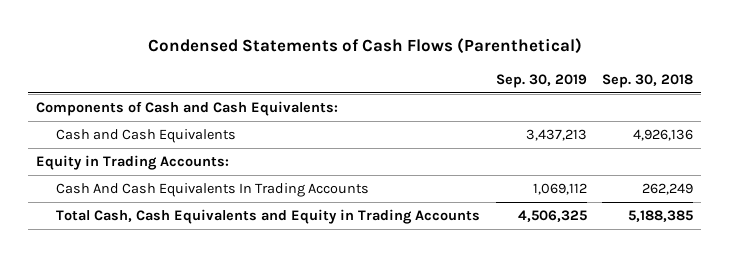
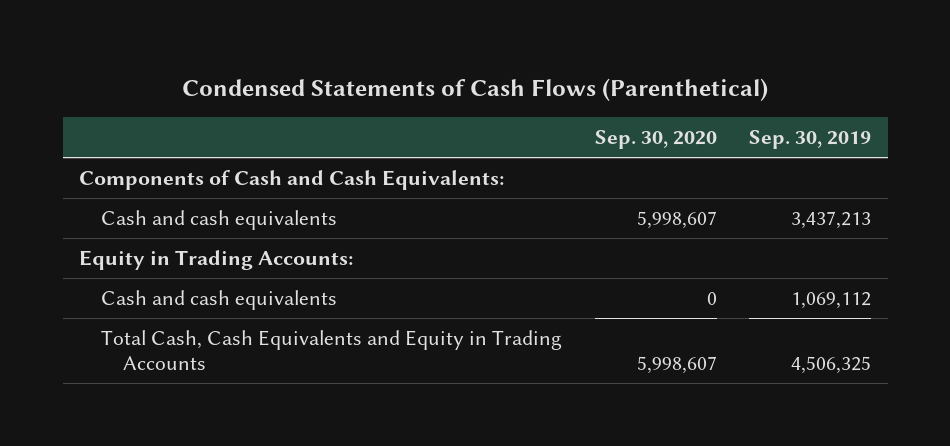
[602,73,694,88] Sep. 30, 2018 -> none
none -> [594,130,717,150] Sep. 30, 2020
[56,129,237,144] Cash and Cash Equivalents -> [101,209,338,230] Cash and cash equivalents
[56,183,370,198] Cash And Cash Equivalents In Trading Accounts -> [101,289,338,310] Cash and cash equivalents

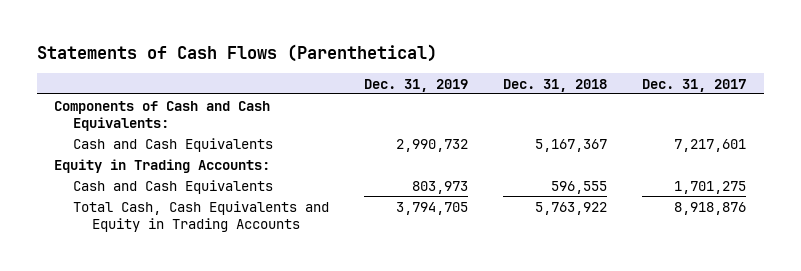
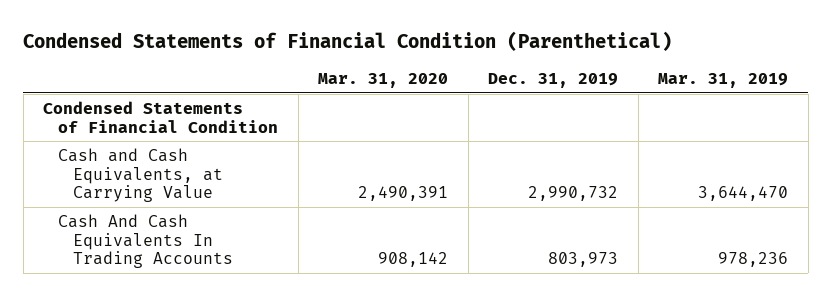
[36,43,437,62] Statements of Cash Flows (Parenthetical) -> [23,31,673,52] Condensed Statements of Financial Condition (Parenthetical)
[503,78,608,92] Dec. 31, 2018 -> none
[642,78,747,92] Dec. 31, 2017 -> none
none -> [318,73,449,89] Mar. 31, 2020
none -> [658,73,789,89] Mar. 31, 2019
[54,100,271,131] Components of Cash and Cash Equivalents: -> none
[54,158,271,173] Equity in Trading Accounts: -> none
[73,200,330,232] Total Cash, Cash Equivalents and Equity in Trading Accounts -> none
none -> [43,100,279,133] Condensed Statements of Financial Condition
[73,137,274,152] Cash and Cash Equivalents -> [58,147,224,203] Cash and Cash Equivalents, at Carrying Value
[73,179,274,194] Cash and Cash Equivalents -> [58,213,234,269] Cash And Cash Equivalents In Trading Accounts

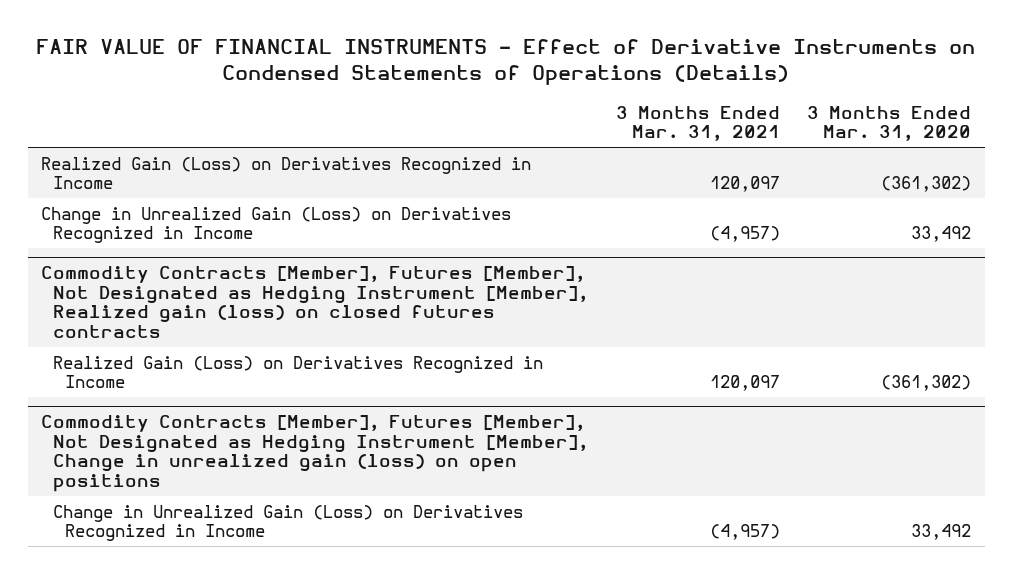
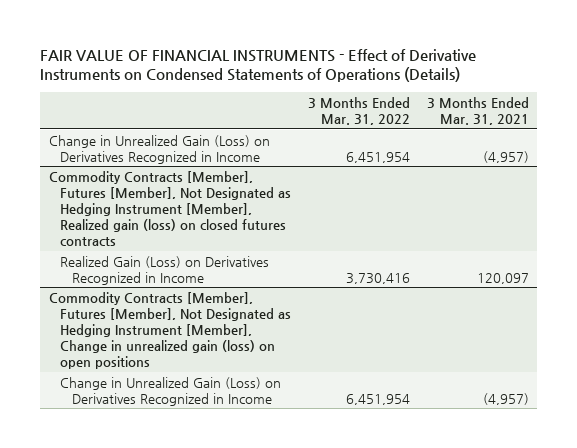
[807,105,972,142] 3 Months Ended Mar. 31, 2020 -> none
none -> [308,96,411,125] 3 Months Ended Mar. 31, 2022
[41,156,532,190] Realized Gain (Loss) on Derivatives Recognized in Income -> none

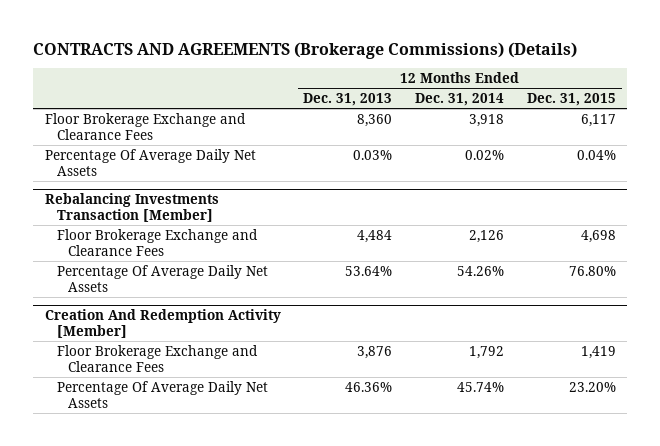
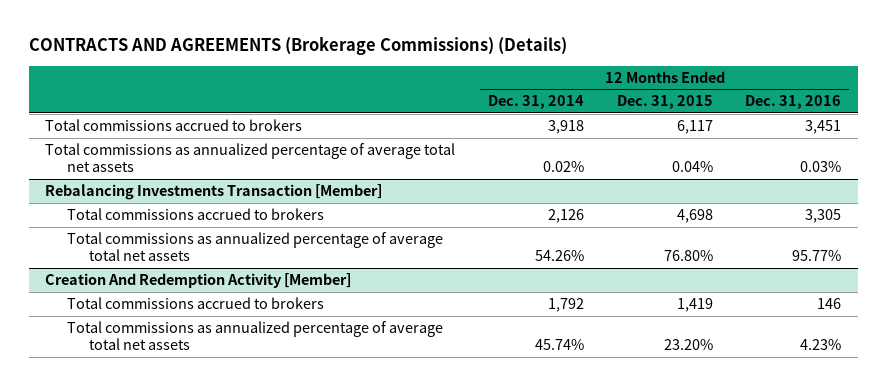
[303,93,393,107] Dec. 31, 2013 -> none
none -> [745,95,842,110] Dec. 31, 2016
[44,112,246,141] Floor Brokerage Exchange and Clearance Fees -> [45,119,303,132] Total commissions accrued to brokers
[44,148,256,177] Percentage Of Average Daily Net Assets -> [45,143,456,173] Total commissions as annualized percentage of average total net assets
[56,228,258,257] Floor Brokerage Exchange and Clearance Fees -> [67,208,325,221] Total commissions accrued to brokers
[56,264,268,293] Percentage Of Average Daily Net Assets -> [67,232,444,262] Total commissions as annualized percentage of average total net assets
[56,344,258,373] Floor Brokerage Exchange and Clearance Fees -> [67,297,325,310] Total commissions accrued to brokers
[56,380,268,409] Percentage Of Average Daily Net Assets -> [67,321,444,351] Total commissions as annualized percentage of average total net assets

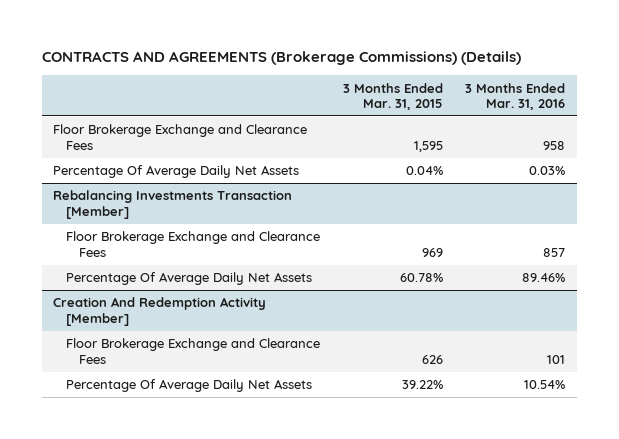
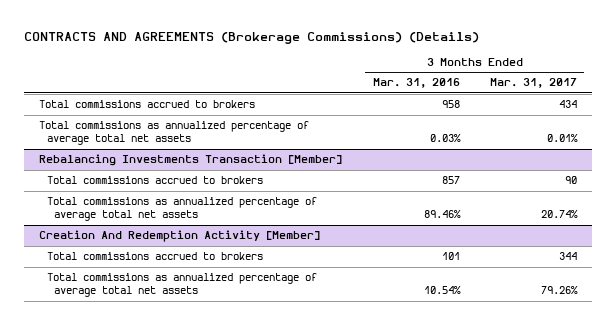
[342,82,443,110] 3 Months Ended Mar. 31, 2015 -> none
none -> [489,78,577,89] Mar. 31, 2017
[53,124,308,150] Floor Brokerage Exchange and Clearance Fees -> [39,100,256,109] Total commissions accrued to brokers
[53,165,300,179] Percentage Of Average Daily Net Assets -> [39,121,310,146] Total commissions as annualized percentage of average total net assets
[65,231,320,257] Floor Brokerage Exchange and Clearance Fees -> [46,176,263,185] Total commissions accrued to brokers
[65,272,312,286] Percentage Of Average Daily Net Assets -> [46,197,317,222] Total commissions as annualized percentage of average total net assets
[65,338,320,364] Floor Brokerage Exchange and Clearance Fees -> [46,252,263,261] Total commissions accrued to brokers
[65,379,312,393] Percentage Of Average Daily Net Assets -> [46,273,317,298] Total commissions as annualized percentage of average total net assets

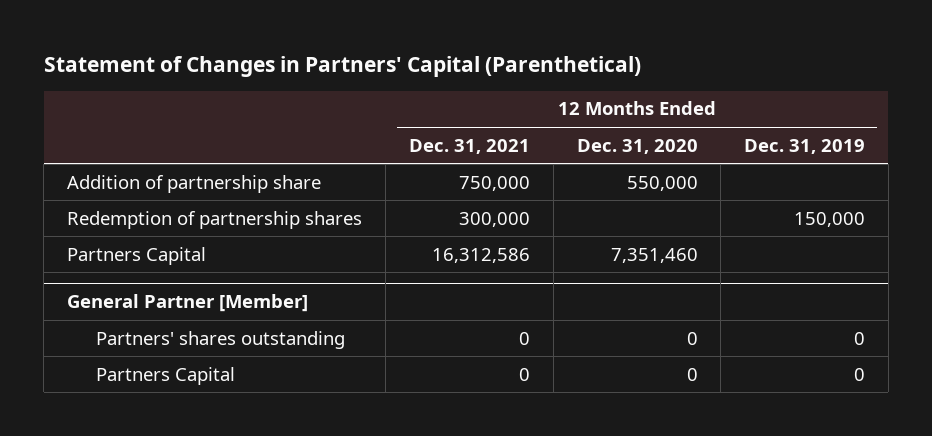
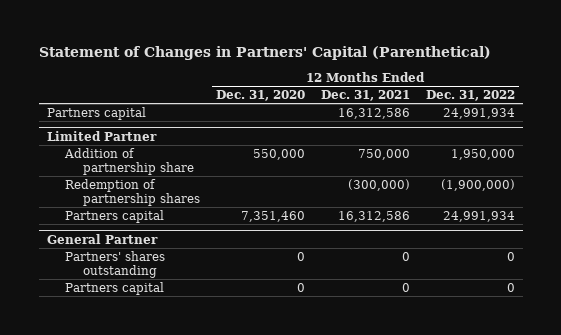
[744,138,866,154] Dec. 31, 2019 -> none
none -> [425,90,515,102] Dec. 31, 2022
none -> [46,106,146,120] Partners capital
none -> [46,130,157,141] Limited Partner
[458,211,530,227] 300,000 -> [347,178,410,191] (300,000)
[67,246,207,265] Partners Capital -> [64,209,164,223] Partners capital
[67,294,309,313] General Partner [Member] -> [46,233,158,244] General Partner
[95,366,235,385] Partners Capital -> [64,281,164,295] Partners capital

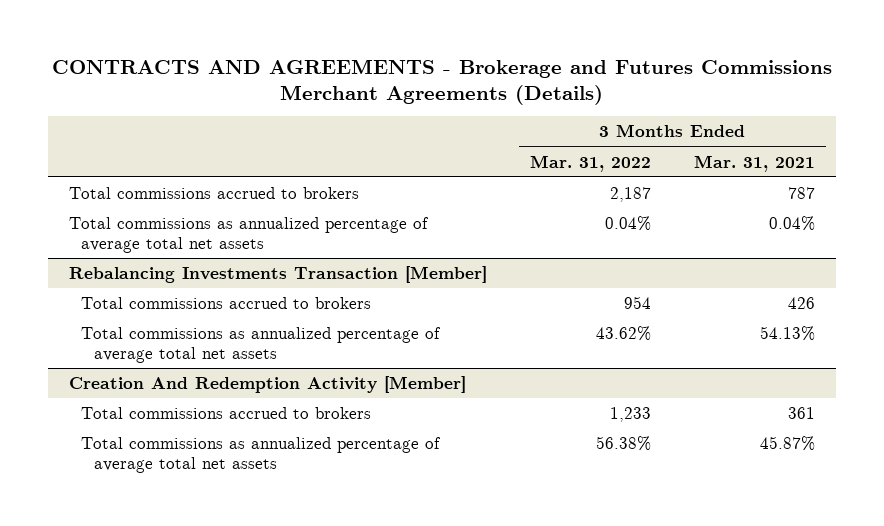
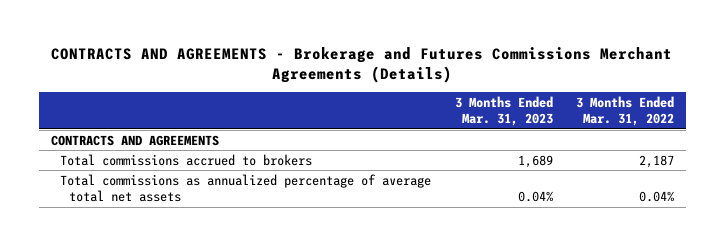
[693,154,815,172] Mar. 31, 2021 -> none
none -> [454,95,553,127] 3 Months Ended Mar. 31, 2023
none -> [50,134,219,146] CONTRACTS AND AGREEMENTS
[69,265,488,283] Rebalancing Investments Transaction [Member] -> none
[81,296,372,309] Total commissions accrued to brokers -> none
[81,326,442,364] Total commissions as annualized percentage of average total net assets -> none
[69,375,467,393] Creation And Redemption Activity [Member] -> none
[81,406,372,419] Total commissions accrued to brokers -> none
[81,436,442,474] Total commissions as annualized percentage of average total net assets -> none

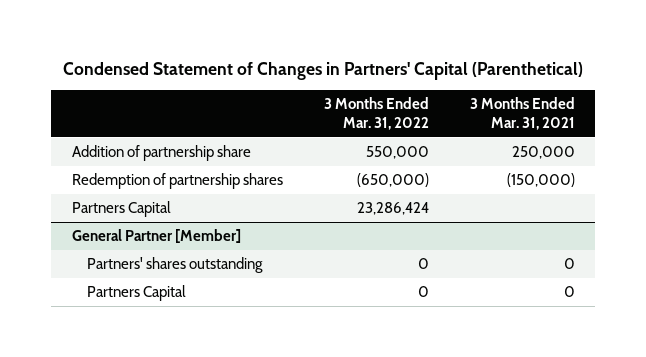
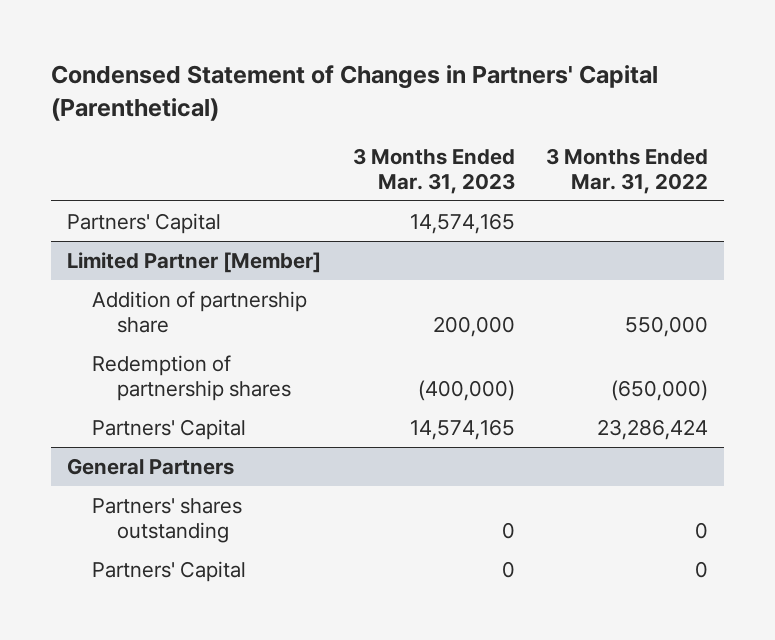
[469,97,575,130] 3 Months Ended Mar. 31, 2021 -> none
none -> [352,147,515,194] 3 Months Ended Mar. 31, 2023
none -> [66,212,221,234] Partners' Capital
none -> [66,251,321,273] Limited Partner [Member]
[71,201,171,218] Partners Capital -> [92,418,247,440] Partners' Capital
[71,229,241,244] General Partner [Member] -> [66,457,234,475] General Partners
[87,285,187,302] Partners Capital -> [92,560,247,582] Partners' Capital

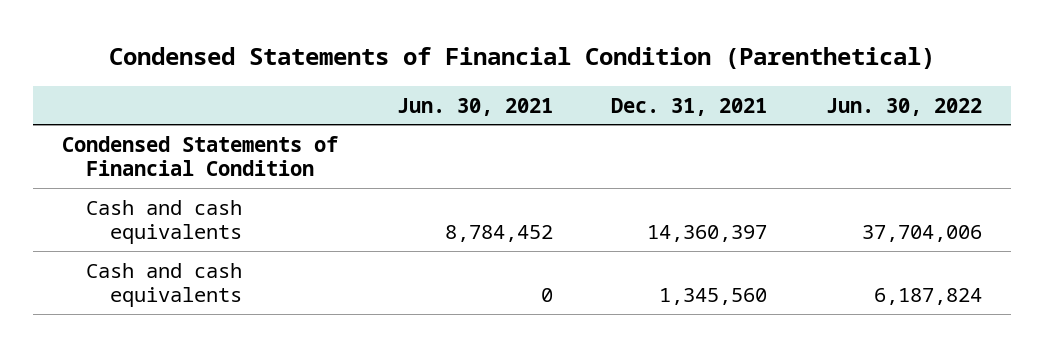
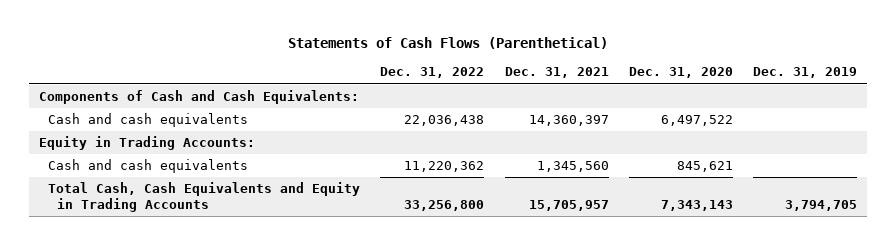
[108,47,935,70] Condensed Statements of Financial Condition (Parenthetical) -> [288,37,609,50] Statements of Cash Flows (Parenthetical)
[396,97,553,116] Jun. 30, 2021 -> none
[825,97,982,116] Jun. 30, 2022 -> none
none -> [380,67,485,79] Dec. 31, 2022
none -> [628,67,733,79] Dec. 31, 2020
none -> [752,67,857,79] Dec. 31, 2019
[62,135,339,177] Condensed Statements of Financial Condition -> none
none -> [39,90,360,105] Components of Cash and Cash Equivalents:
none -> [39,136,256,151] Equity in Trading Accounts:
none -> [48,182,361,212] Total Cash, Cash Equivalents and Equity in Trading Accounts

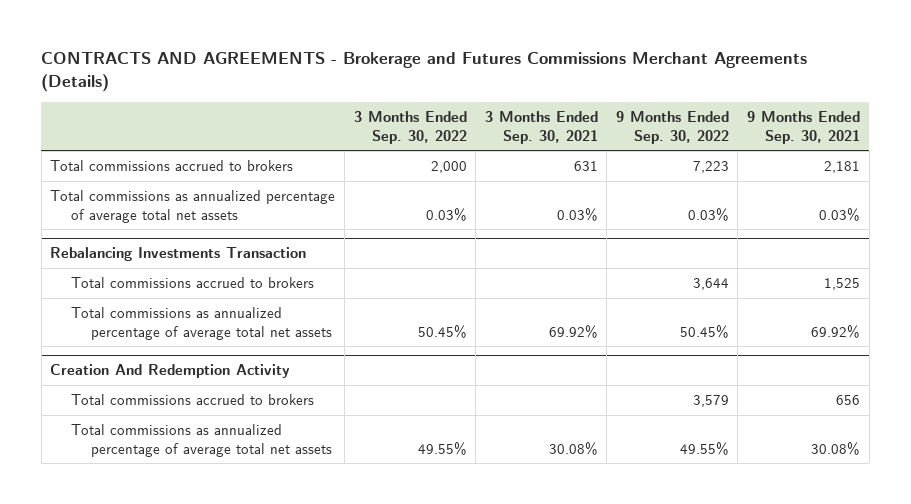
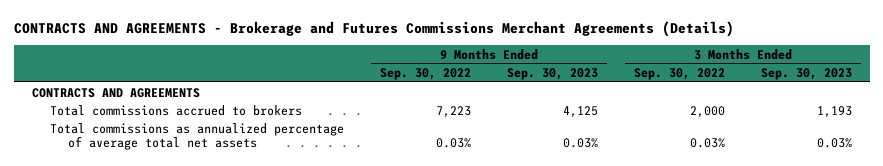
[484,111,598,144] 3 Months Ended Sep. 30, 2021 -> none
[747,111,861,144] 9 Months Ended Sep. 30, 2021 -> none
none -> [506,68,598,81] Sep. 30, 2023
none -> [760,68,852,81] Sep. 30, 2023
none -> [31,87,200,98] CONTRACTS AND AGREEMENTS
[50,247,307,262] Rebalancing Investments Transaction -> none
[70,276,314,288] Total commissions accrued to brokers -> none
[70,306,333,340] Total commissions as annualized percentage of average total net assets -> none
[50,364,291,379] Creation And Redemption Activity -> none
[70,393,314,405] Total commissions accrued to brokers -> none
[70,423,333,457] Total commissions as annualized percentage of average total net assets -> none

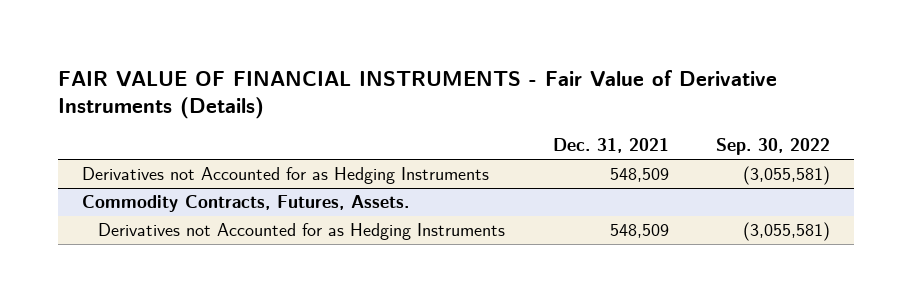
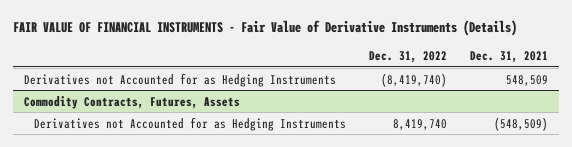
[716,138,831,156] Sep. 30, 2022 -> none
none -> [368,50,447,63] Dec. 31, 2022
[81,195,409,213] Commodity Contracts, Futures, Assets. -> [24,95,241,109] Commodity Contracts, Futures, Assets
[609,224,669,239] 548,509 -> [493,116,548,131] (548,509)

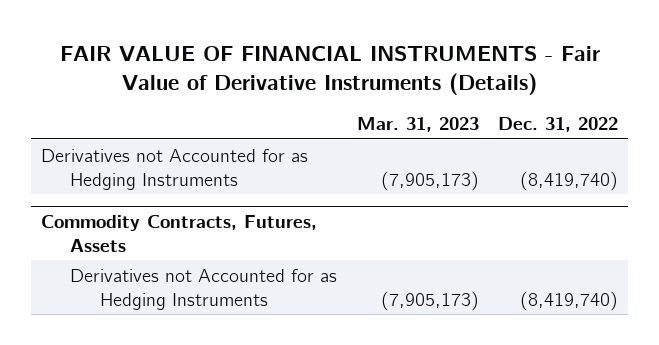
[469,50,548,63] Dec. 31, 2021 -> none
none -> [356,117,479,133] Mar. 31, 2023
[392,118,447,130] 8,419,740 -> [520,290,619,311] (8,419,740)

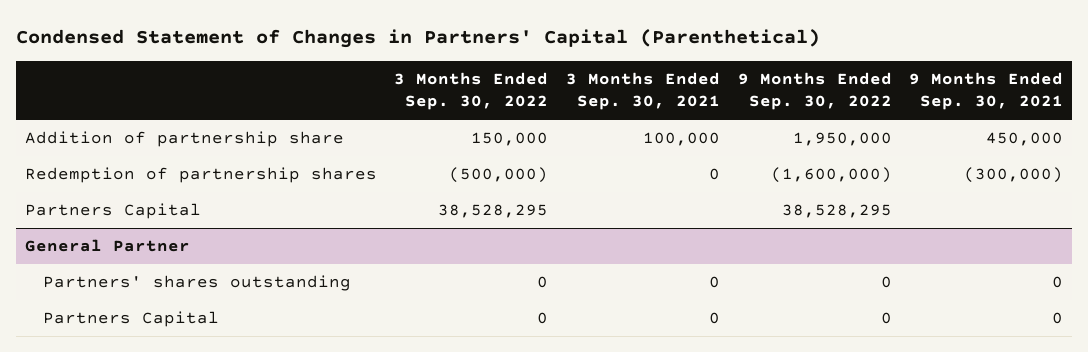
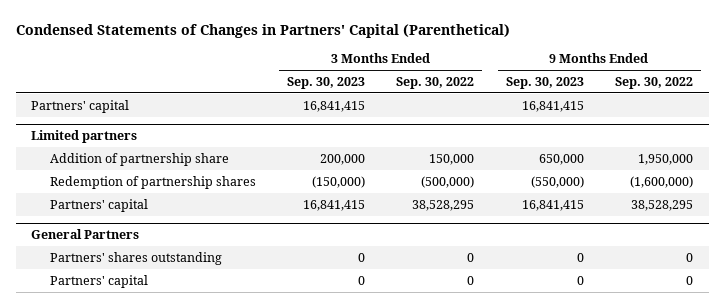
[15,29,820,49] Condensed Statement of Changes in Partners' Capital (Parenthetical) -> [15,23,510,38] Condensed Statements of Changes in Partners' Capital (Parenthetical)
[565,71,720,111] 3 Months Ended Sep. 30, 2021 -> none
[909,71,1064,111] 9 Months Ended Sep. 30, 2021 -> none
none -> [286,76,365,89] Sep. 30, 2023
none -> [505,76,584,89] Sep. 30, 2023
none -> [31,99,130,113] Partners' capital
none -> [31,130,138,144] Limited partners
[24,203,201,220] Partners Capital -> [49,198,148,212] Partners' capital
[24,239,190,253] General Partner -> [31,229,140,240] General Partners
[42,311,219,328] Partners Capital -> [49,274,148,288] Partners' capital

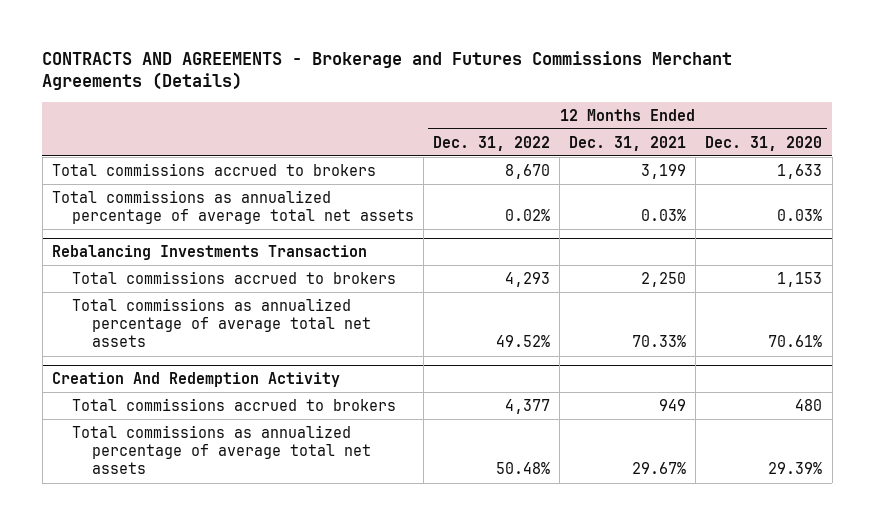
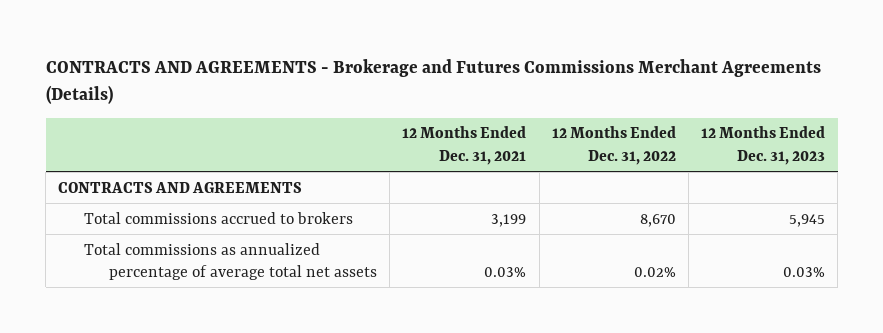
[705,135,823,151] Dec. 31, 2020 -> none
none -> [701,126,826,165] 12 Months Ended Dec. 31, 2023
none -> [58,181,303,193] CONTRACTS AND AGREEMENTS
[51,244,367,260] Rebalancing Investments Transaction -> none
[72,270,397,284] Total commissions accrued to brokers -> none
[72,297,372,348] Total commissions as annualized percentage of average total net assets -> none
[51,371,340,387] Creation And Redemption Activity -> none
[72,397,397,411] Total commissions accrued to brokers -> none
[72,424,372,475] Total commissions as annualized percentage of average total net assets -> none

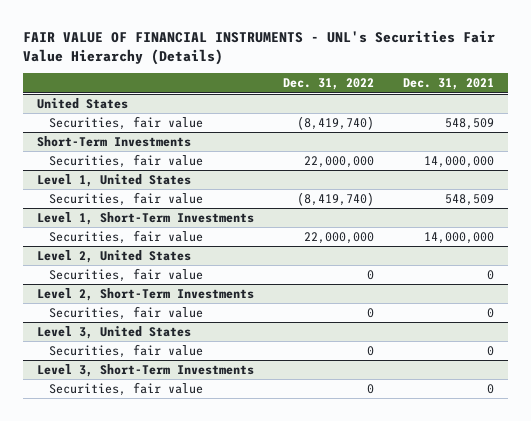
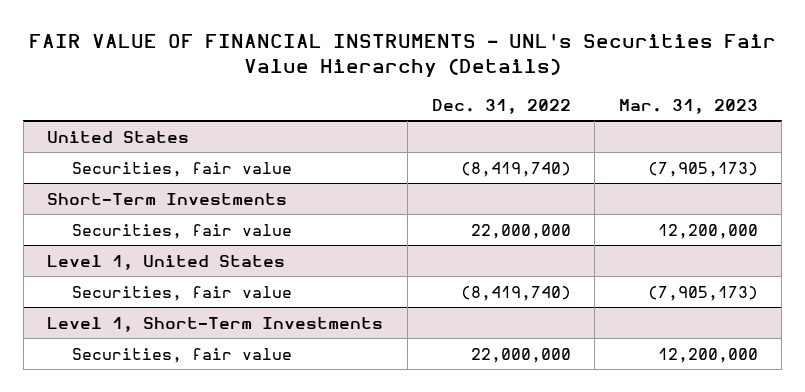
[402,78,494,91] Dec. 31, 2021 -> none
none -> [618,99,758,115] Mar. 31, 2023
[37,249,192,263] Level 2, United States -> none
[49,267,204,282] Securities, fair value -> none
[37,287,255,301] Level 2, Short-Term Investments -> none
[49,305,204,320] Securities, fair value -> none
[37,325,192,339] Level 3, United States -> none
[49,343,204,358] Securities, fair value -> none
[37,363,255,377] Level 3, Short-Term Investments -> none
[49,381,204,396] Securities, fair value -> none

